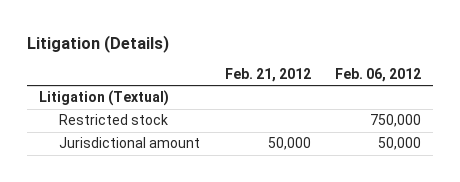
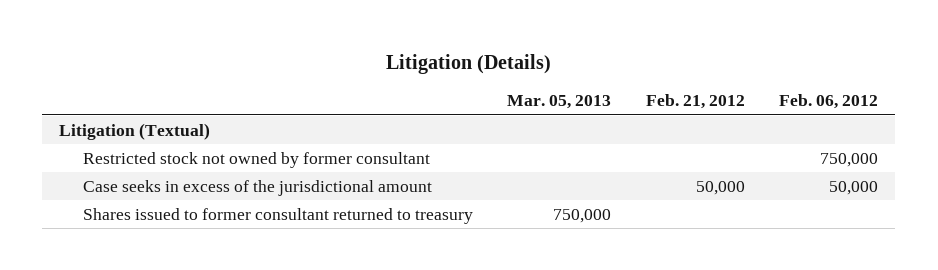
none -> [507,95,612,110] Mar. 05, 2013
[59,114,169,126] Restricted stock -> [82,151,430,168] Restricted stock not owned by former consultant
[59,137,201,149] Jurisdictional amount -> [82,179,432,196] Case seeks in excess of the jurisdictional amount
none -> [82,207,473,224] Shares issued to former consultant returned to treasury

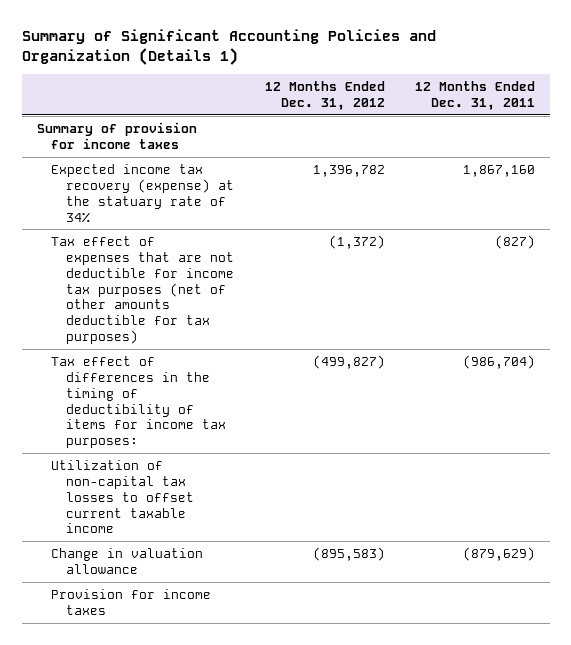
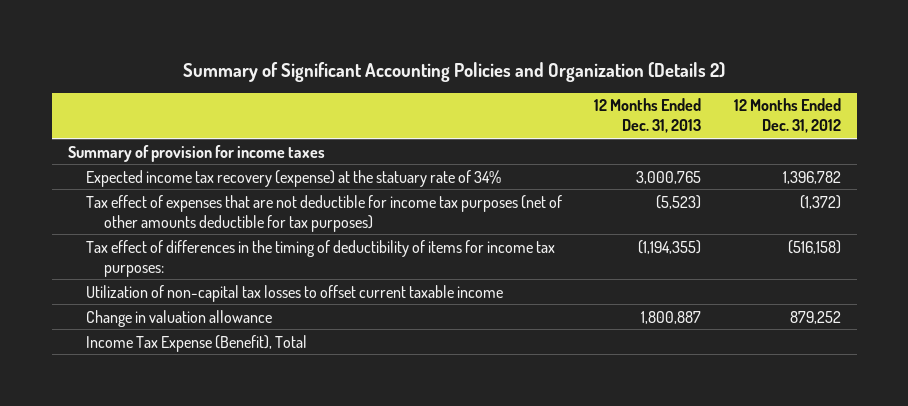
[21,29,436,66] Summary of Significant Accounting Policies and Organization (Details 1) -> [183,61,726,82] Summary of Significant Accounting Policies and Organization (Details 2)
[414,80,535,110] 12 Months Ended Dec. 31, 2011 -> none
none -> [594,98,702,134] 12 Months Ended Dec. 31, 2013
[312,354,385,369] (499,827) -> [787,239,841,254] (516,158)
[51,588,212,615] Provision for income taxes -> none
[312,546,385,561] (895,583) -> [789,310,841,324] 879,252
none -> [86,334,308,352] Income Tax Expense (Benefit), Total

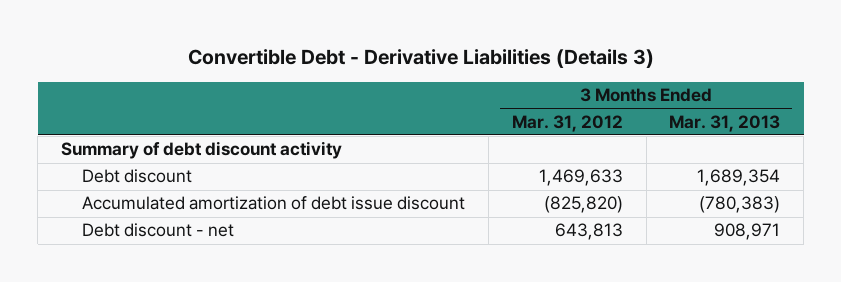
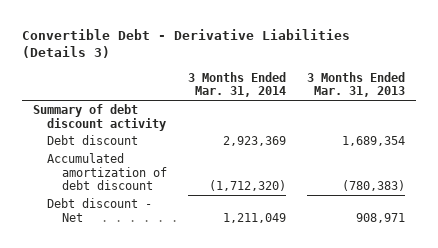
[511,114,623,132] Mar. 31, 2012 -> none
none -> [188,71,287,98] 3 Months Ended Mar. 31, 2014
[81,196,465,211] Accumulated amortization of debt issue discount -> [47,153,168,190] Accumulated amortization of debt discount
[81,223,234,238] Debt discount - net -> [47,198,153,222] Debt discount - Net

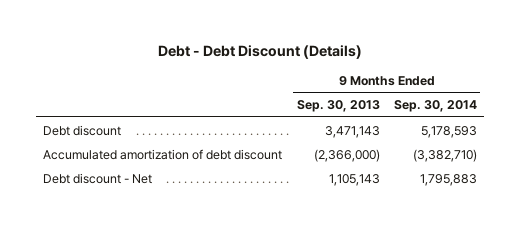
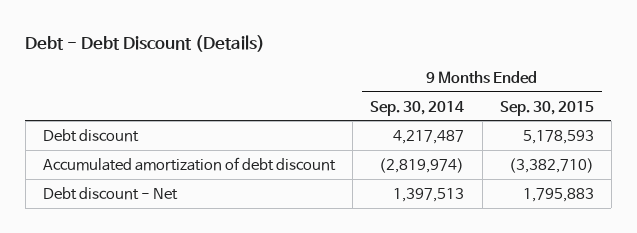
[296,100,380,113] Sep. 30, 2013 -> none
none -> [499,100,594,116] Sep. 30, 2015
[420,125,477,138] 5,178,593 -> [393,129,465,144] 4,217,487
[412,148,477,162] (3,382,710) -> [379,157,465,173] (2,819,974)
[419,173,477,186] 1,795,883 -> [393,187,465,202] 1,397,513

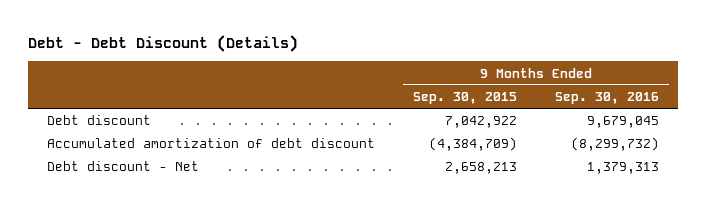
[370,100,465,116] Sep. 30, 2014 -> none
none -> [555,92,660,105] Sep. 30, 2016
[522,129,594,144] 5,178,593 -> [444,116,517,129] 7,042,922
[508,157,594,173] (3,382,710) -> [428,137,517,152] (4,384,709)
[522,187,594,202] 1,795,883 -> [444,162,517,175] 2,658,213

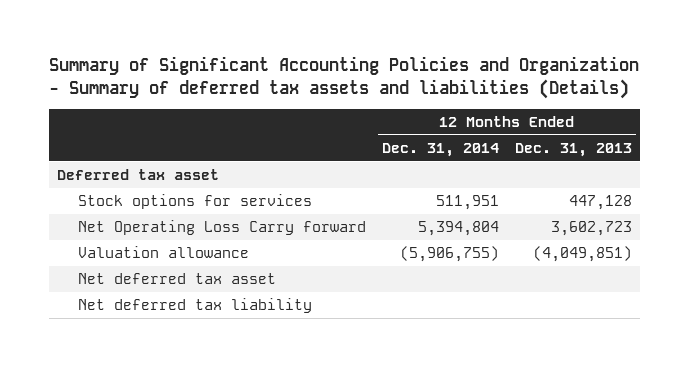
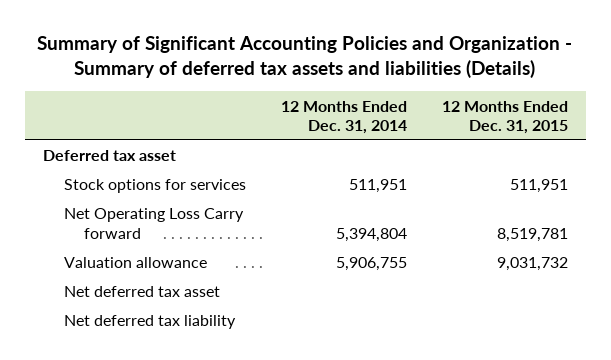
[514,143,632,158] Dec. 31, 2013 -> none
none -> [442,100,569,135] 12 Months Ended Dec. 31, 2015
[399,246,499,263] (5,906,755) -> [335,257,407,272] 5,906,755

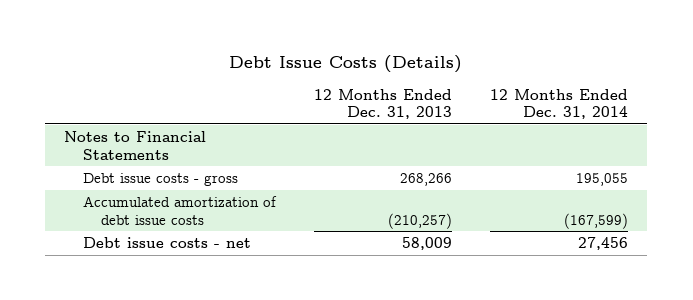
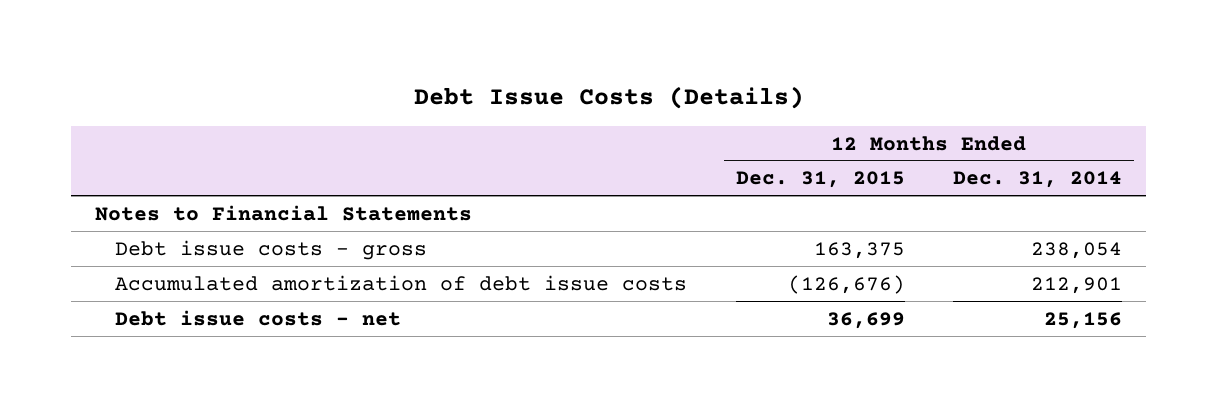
[313,88,452,120] 12 Months Ended Dec. 31, 2013 -> none
none -> [735,171,905,189] Dec. 31, 2015
[576,172,629,186] 195,055 -> [1031,241,1123,259] 238,054
[564,212,629,229] (167,599) -> [1031,276,1123,294] 212,901
[578,236,629,250] 27,456 -> [1044,311,1123,329] 25,156

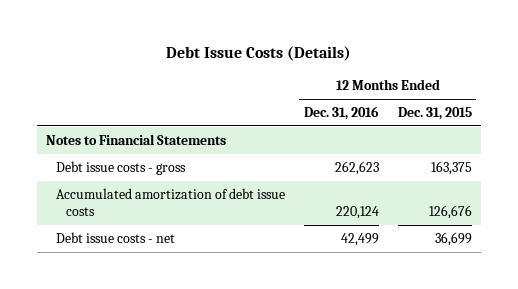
[953,171,1123,189] Dec. 31, 2014 -> none
none -> [303,106,379,121] Dec. 31, 2016
[787,274,905,294] (126,676) -> [428,205,472,220] 126,676

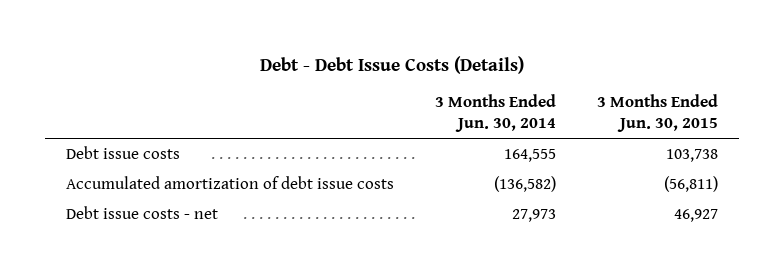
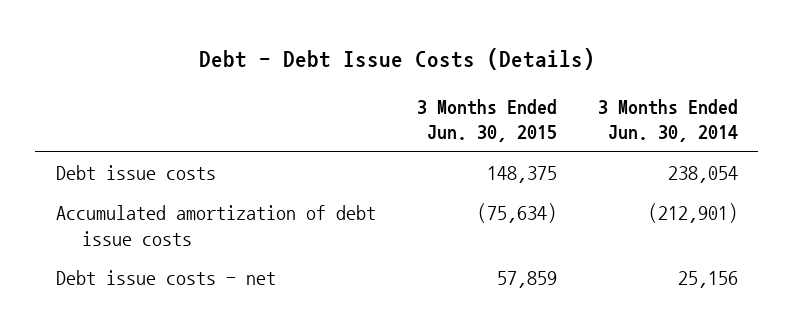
[504,148,557,162] 164,555 -> [667,166,738,184] 238,054
[666,148,719,162] 103,738 -> [486,166,557,184] 148,375
[494,175,557,192] (136,582) -> [647,203,738,224] (212,901)
[664,175,719,192] (56,811) -> [476,203,557,224] (75,634)
[512,208,557,222] 27,973 -> [677,271,738,289] 25,156
[674,208,719,222] 46,927 -> [496,271,557,289] 57,859

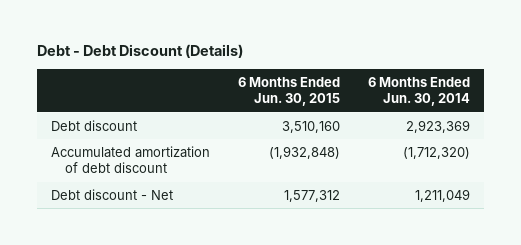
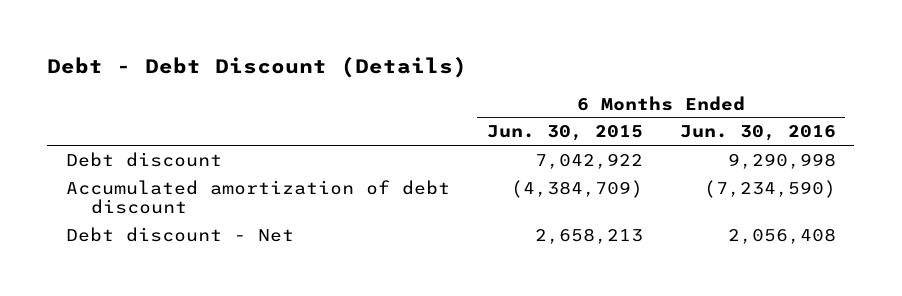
[367,77,470,107] 6 Months Ended Jun. 30, 2014 -> none
none -> [679,125,836,142] Jun. 30, 2016
[281,120,340,133] 3,510,160 -> [534,152,643,169] 7,042,922
[268,145,340,159] (1,932,848) -> [510,179,643,198] (4,384,709)
[283,189,340,202] 1,577,312 -> [534,227,643,244] 2,658,213

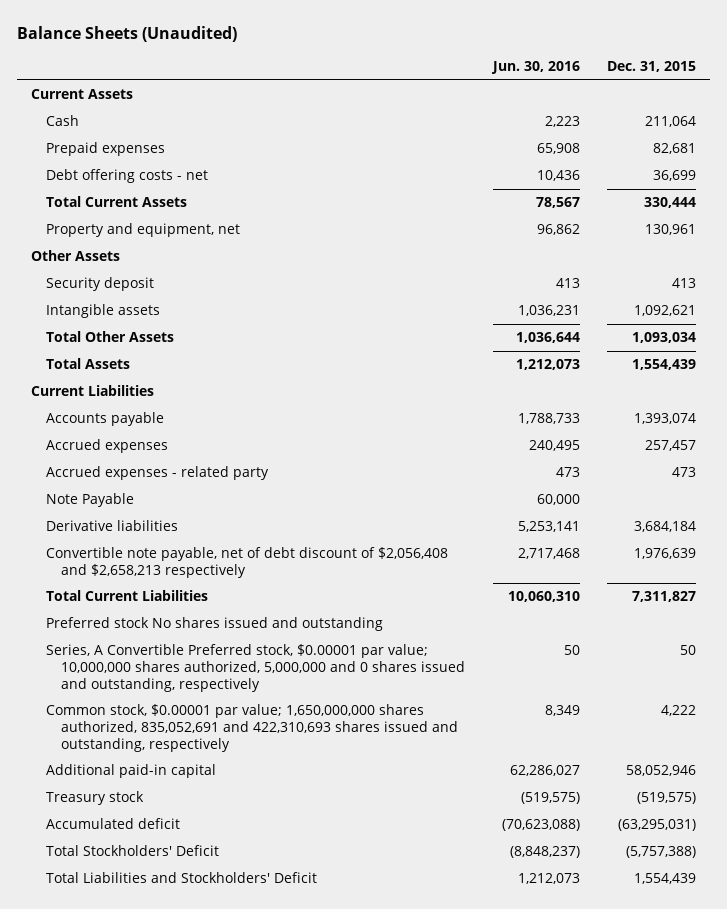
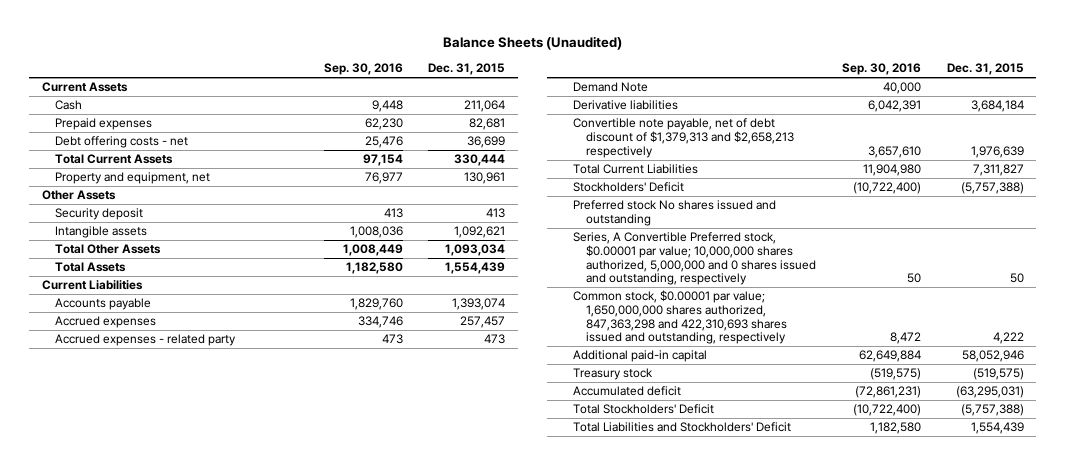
[490,61,580,75] Jun. 30, 2016 -> none
none -> [323,63,403,76] Sep. 30, 2016
[46,493,135,508] Note Payable -> none
none -> [573,82,649,93] Demand Note
[46,547,449,579] Convertible note payable, net of debt discount of $2,056,408 and $2,658,213 respectively -> [573,118,795,158] Convertible note payable, net of debt discount of $1,379,313 and $2,658,213 respectively
none -> [573,182,685,193] Stockholders' Deficit
[46,704,459,753] Common stock, $0.00001 par value; 1,650,000,000 shares authorized, 835,052,691 and 422,310,693 shares issued and outstanding, respectively -> [573,290,788,345] Common stock, $0.00001 par value; 1,650,000,000 shares authorized, 847,363,298 and 422,310,693 shares issued and outstanding, respectively

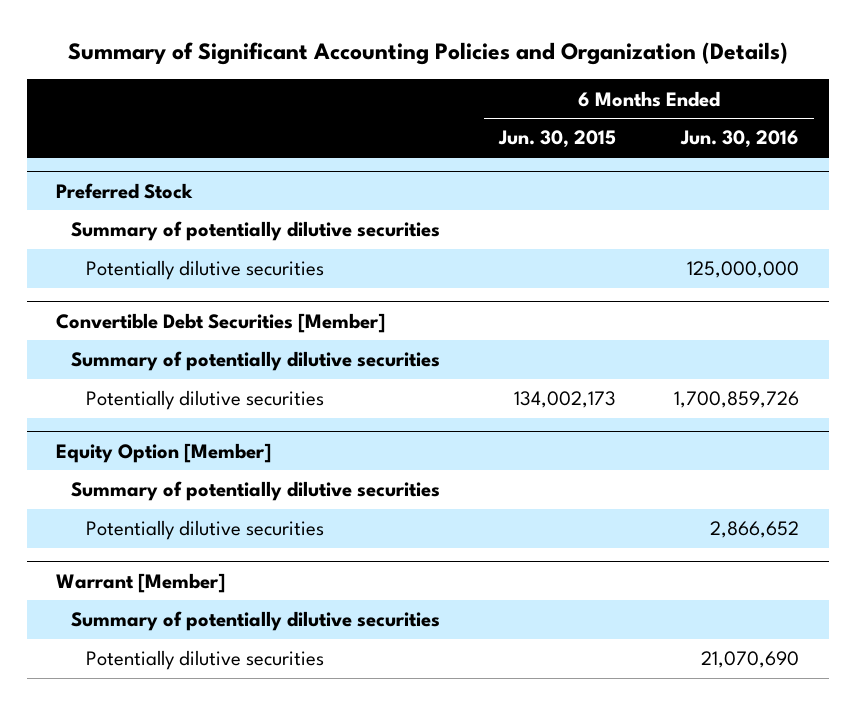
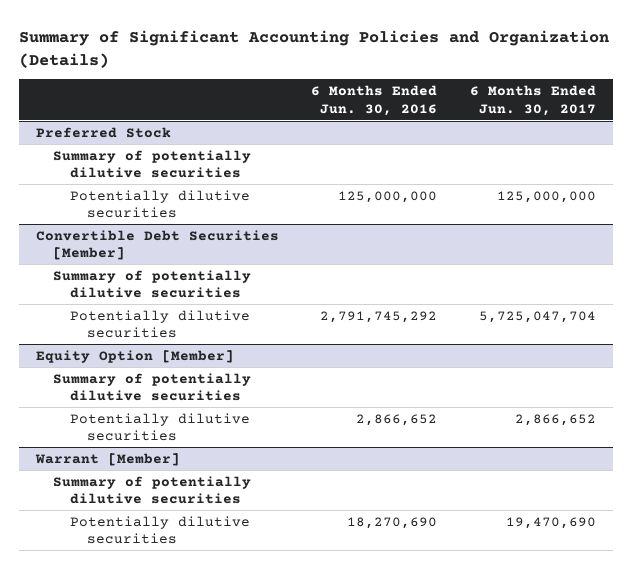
[497,130,616,149] Jun. 30, 2015 -> none
none -> [470,84,597,116] 6 Months Ended Jun. 30, 2017
[674,391,800,409] 1,700,859,726 -> [320,310,438,323] 2,791,745,292
[701,651,800,669] 21,070,690 -> [347,516,438,529] 18,270,690

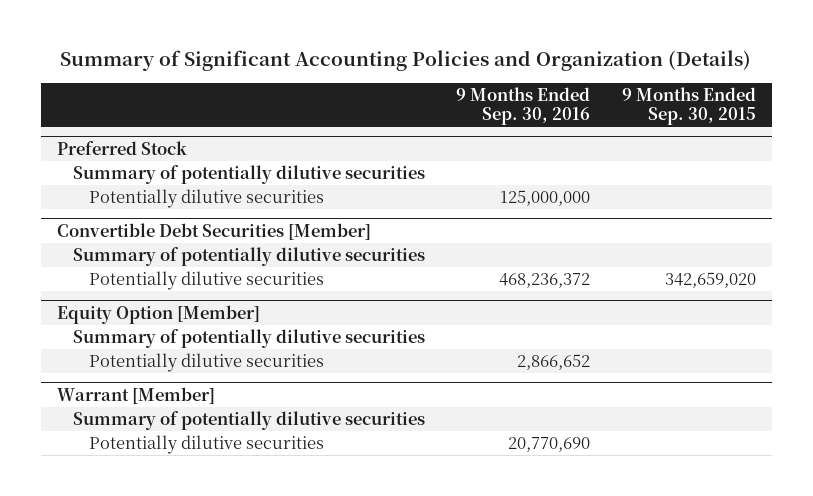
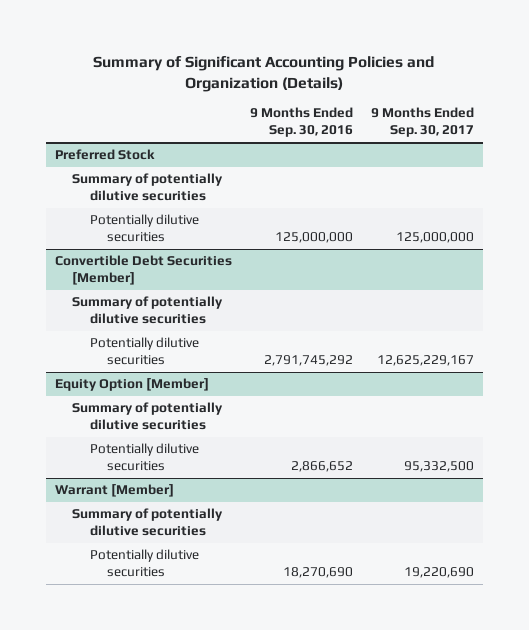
[622,86,757,126] 9 Months Ended Sep. 30, 2015 -> none
none -> [370,107,474,138] 9 Months Ended Sep. 30, 2017
[499,272,591,288] 468,236,372 -> [263,355,353,367] 2,791,745,292
[508,436,591,452] 20,770,690 -> [282,567,353,579] 18,270,690

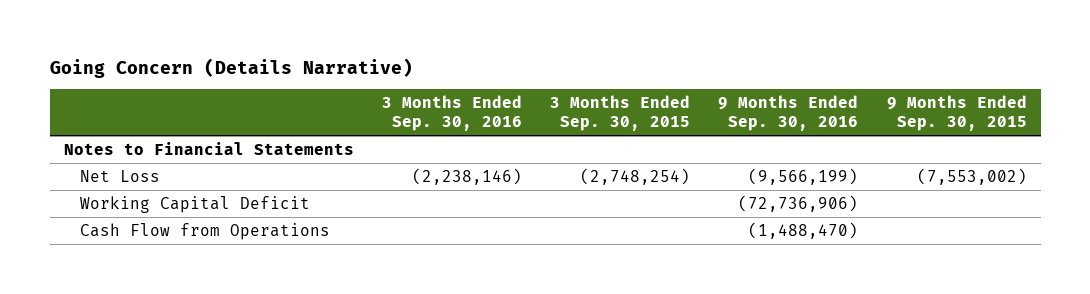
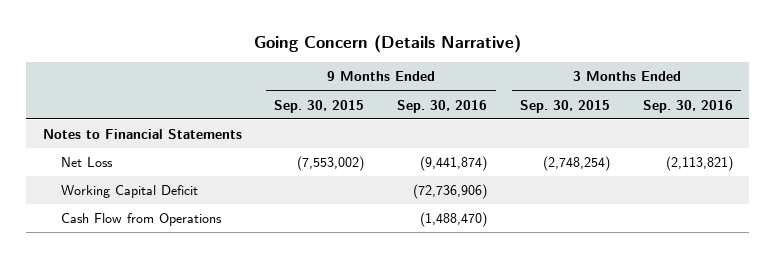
[412,167,523,185] (2,238,146) -> [665,156,733,172] (2,113,821)
[748,167,859,185] (9,566,199) -> [420,156,488,172] (9,441,874)

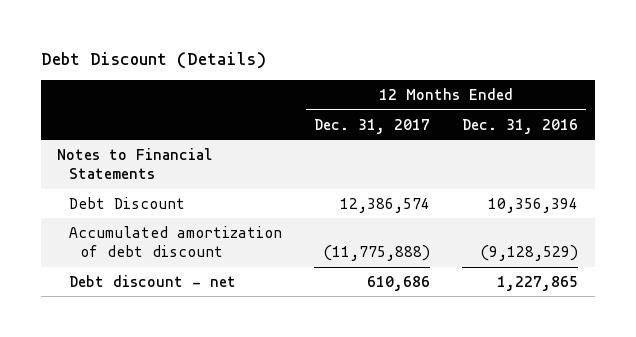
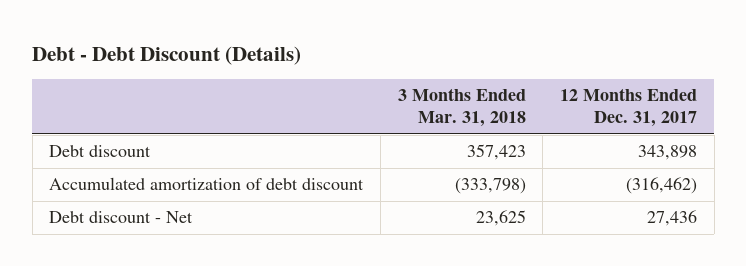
[41,51,267,69] Debt Discount (Details) -> [32,45,302,65] Debt - Debt Discount (Details)
[462,118,579,134] Dec. 31, 2016 -> none
none -> [397,87,526,128] 3 Months Ended Mar. 31, 2018
[57,148,213,180] Notes to Financial Statements -> none
[68,197,185,210] Debt Discount -> [49,145,152,158] Debt discount
[340,198,431,214] 12,386,574 -> [637,145,697,161] 343,898
[323,245,431,262] (11,775,888) -> [625,177,697,195] (316,462)
[68,275,236,288] Debt discount - net -> [49,211,194,224] Debt discount - Net
[367,276,431,292] 610,686 -> [646,210,697,227] 27,436

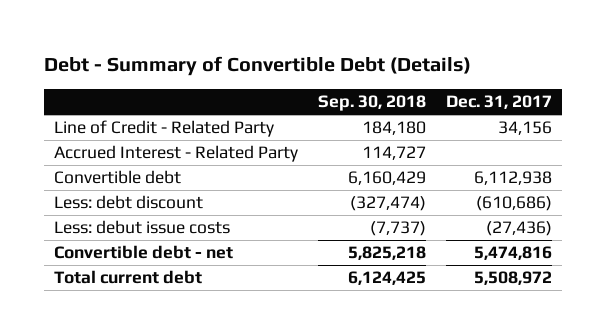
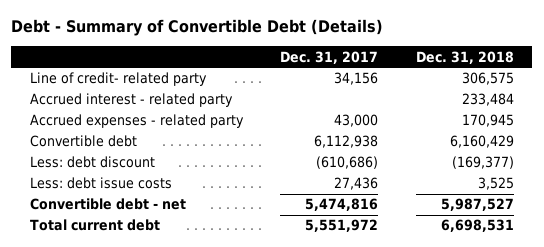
[318,95,427,112] Sep. 30, 2018 -> none
none -> [415,50,514,64] Dec. 31, 2018
[54,120,275,138] Line of Credit - Related Party -> [29,72,207,87] Line of credit- related party
[54,145,299,163] Accrued Interest - Related Party -> [29,93,233,108] Accrued interest - related party
none -> [29,114,244,129] Accrued expenses - related party
[54,220,231,235] Less: debut issue costs -> [29,177,172,190] Less: debt issue costs
[486,221,553,237] (27,436) -> [334,177,379,191] 27,436
[474,271,553,286] 5,508,972 -> [305,219,379,233] 5,551,972

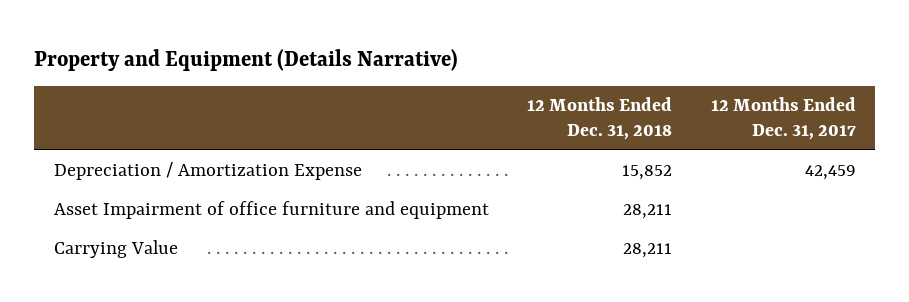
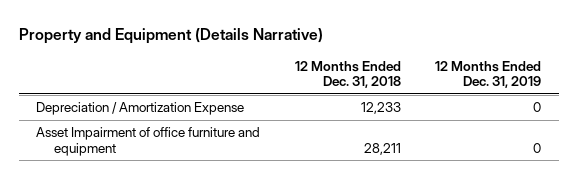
[710,97,856,141] 12 Months Ended Dec. 31, 2017 -> none
none -> [435,60,542,89] 12 Months Ended Dec. 31, 2019
[622,165,673,181] 15,852 -> [360,102,401,115] 12,233
[53,240,178,259] Carrying Value -> none

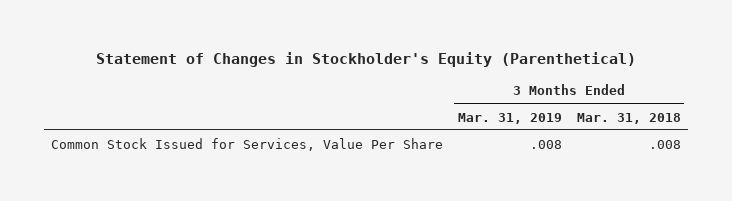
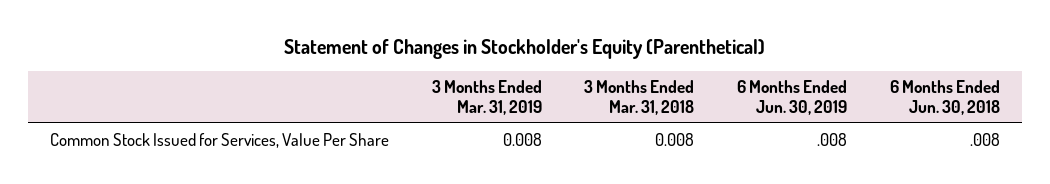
none -> [737,80,848,115] 6 Months Ended Jun. 30, 2019
none -> [890,80,1001,115] 6 Months Ended Jun. 30, 2018
[529,139,562,149] .008 -> [502,133,542,147] 0.008
[648,139,681,149] .008 -> [655,133,695,147] 0.008

